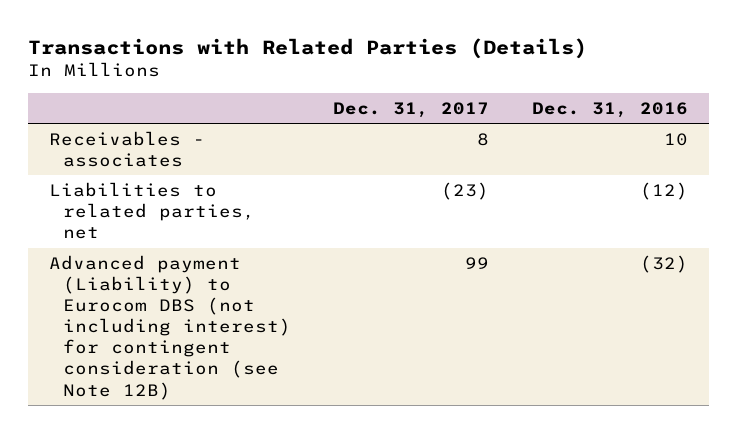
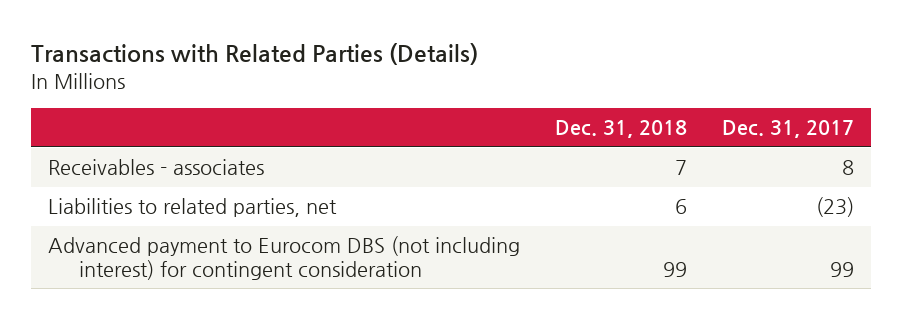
[531,101,688,118] Dec. 31, 2016 -> none
none -> [555,120,688,139] Dec. 31, 2018
[49,255,291,400] Advanced payment (Liability) to Eurocom DBS (not including interest) for contingent consideration (see Note 12B) -> [48,236,521,280] Advanced payment to Eurocom DBS (not including interest) for contingent consideration

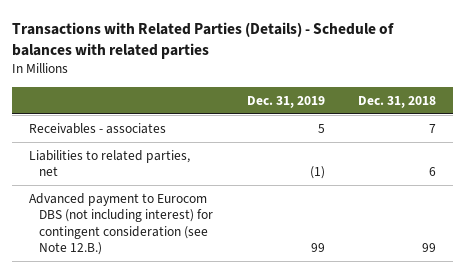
[30,43,478,66] Transactions with Related Parties (Details) -> [12,21,395,59] Transactions with Related Parties (Details) - Schedule of balances with related parties
[721,120,854,139] Dec. 31, 2017 -> none
none -> [246,95,325,108] Dec. 31, 2019
[48,236,521,280] Advanced payment to Eurocom DBS (not including interest) for contingent consideration -> [29,192,214,255] Advanced payment to Eurocom DBS (not including interest) for contingent consideration (see Note 12.B.)

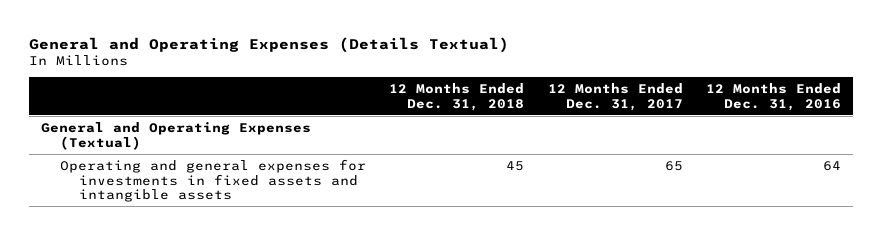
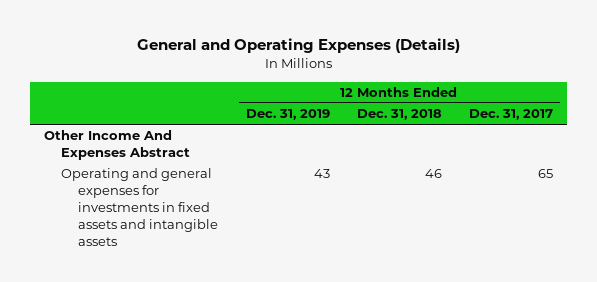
[29,36,510,53] General and Operating Expenses (Details Textual) -> [136,38,460,54] General and Operating Expenses (Details)
[705,83,841,111] 12 Months Ended Dec. 31, 2016 -> none
none -> [245,109,330,121] Dec. 31, 2019
[41,121,312,150] General and Operating Expenses (Textual) -> none
none -> [43,130,190,161] Other Income And Expenses Abstract
[506,160,525,171] 45 -> [424,169,442,179] 46

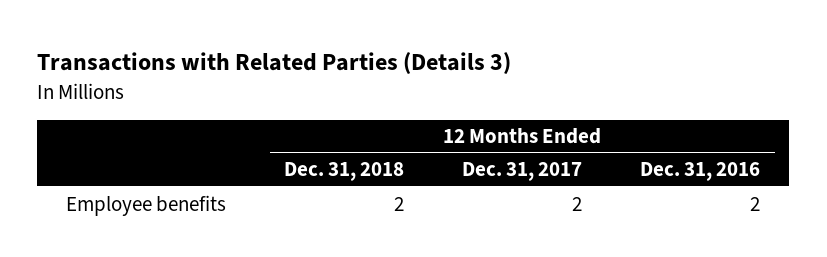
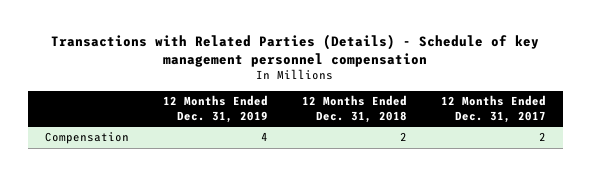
[37,52,512,75] Transactions with Related Parties (Details 3) -> [51,33,540,67] Transactions with Related Parties (Details) - Schedule of key management personnel compensation
[640,162,761,182] Dec. 31, 2016 -> none
none -> [162,95,268,123] 12 Months Ended Dec. 31, 2019
[66,194,227,216] Employee benefits -> [44,132,129,145] Compensation

